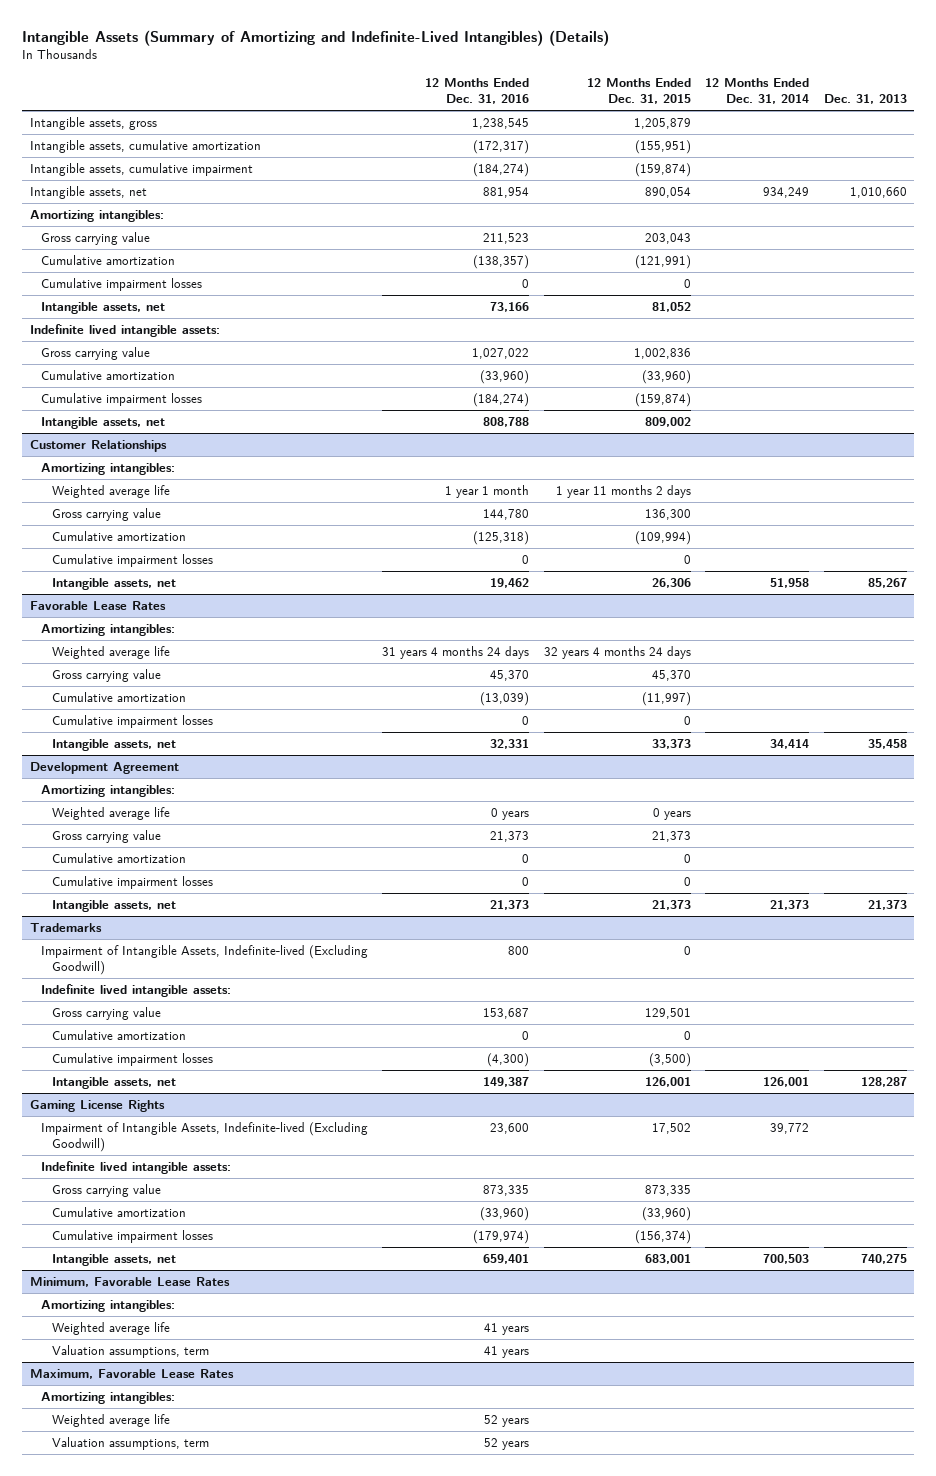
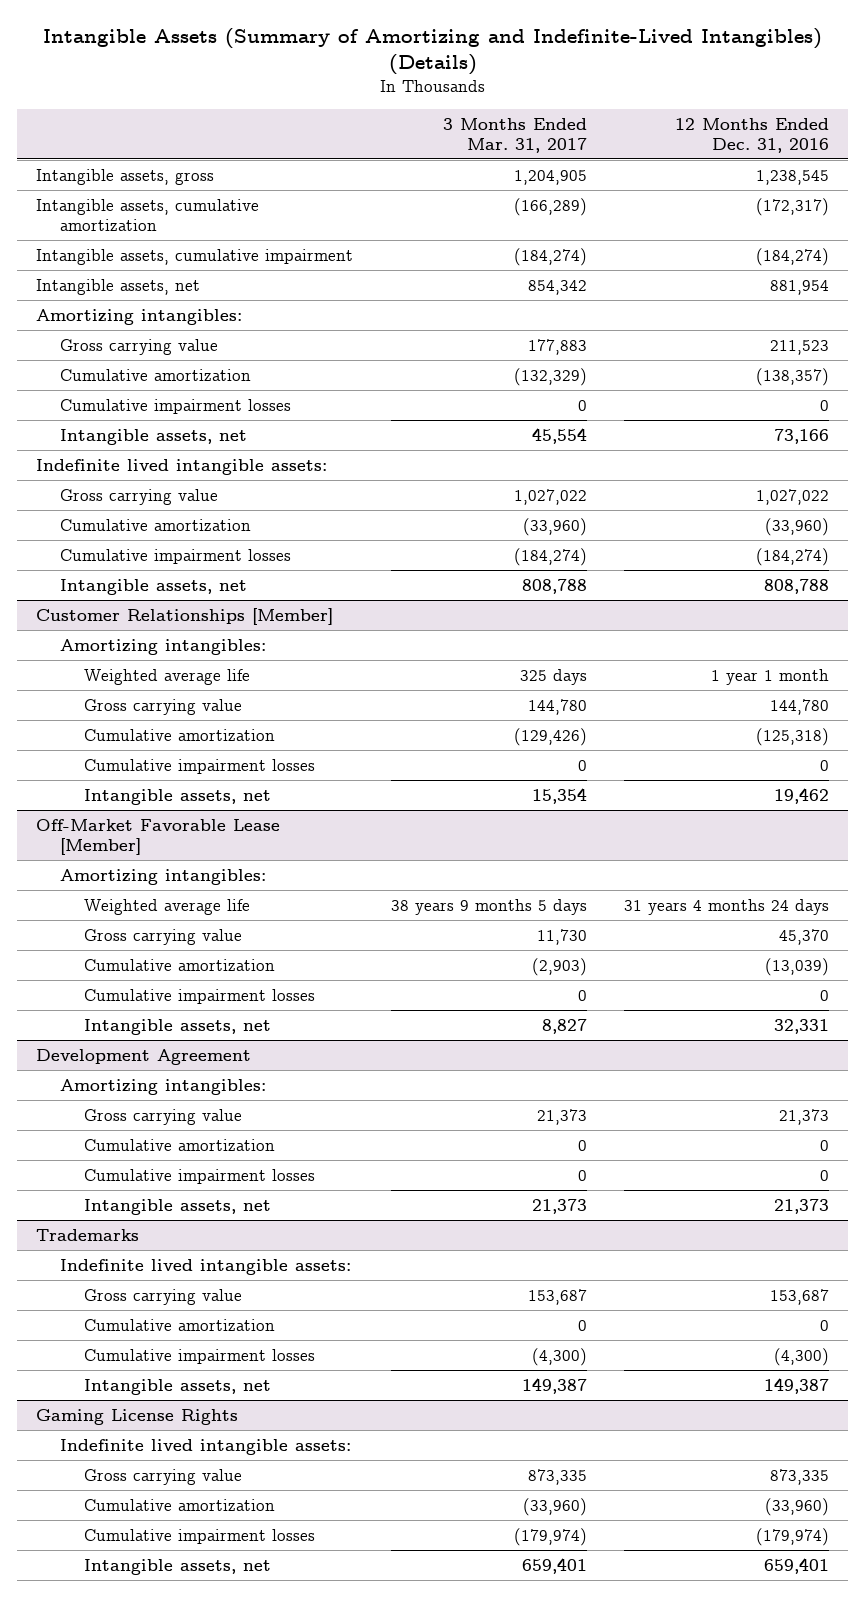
[586,78,691,104] 12 Months Ended Dec. 31, 2015 -> none
[705,78,810,104] 12 Months Ended Dec. 31, 2014 -> none
[823,93,907,104] Dec. 31, 2013 -> none
none -> [442,118,587,153] 3 Months Ended Mar. 31, 2017
[29,439,167,452] Customer Relationships -> [35,607,333,625] Customer Relationships [Member]
[29,600,166,610] Favorable Lease Rates -> [35,818,280,855] Off-Market Favorable Lease [Member]
[52,806,171,820] Weighted average life -> none
[40,944,368,975] Impairment of Intangible Assets, Indefinite-lived (Excluding Goodwill) -> none
[40,1121,368,1152] Impairment of Intangible Assets, Indefinite-lived (Excluding Goodwill) -> none
[29,1276,230,1287] Minimum, Favorable Lease Rates -> none
[40,1299,175,1312] Amortizing intangibles: -> none
[52,1321,171,1335] Weighted average life -> none
[52,1344,210,1358] Valuation assumptions, term -> none
[29,1368,234,1379] Maximum, Favorable Lease Rates -> none
[40,1391,175,1404] Amortizing intangibles: -> none
[52,1413,171,1427] Weighted average life -> none
[52,1436,210,1450] Valuation assumptions, term -> none

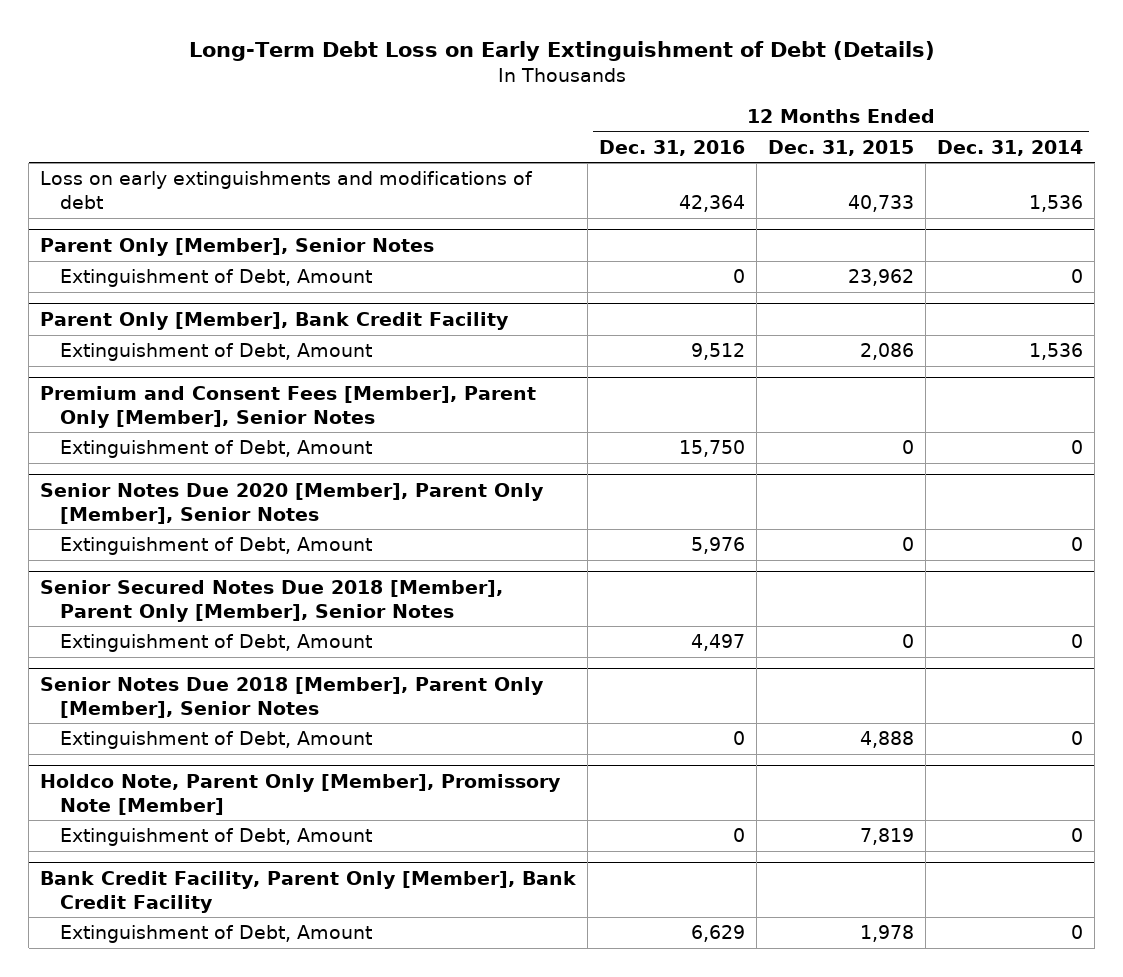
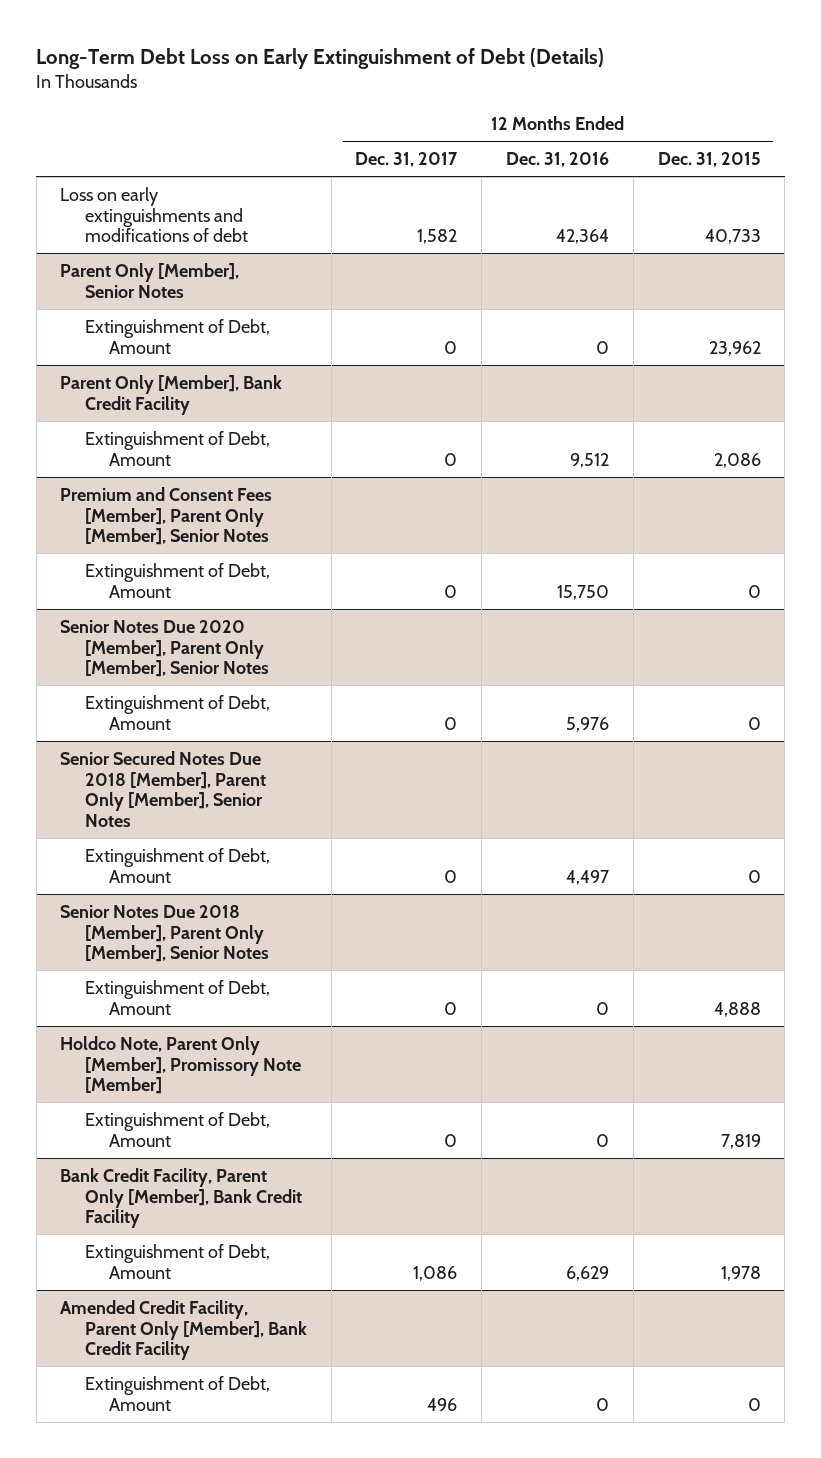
[937,139,1084,156] Dec. 31, 2014 -> none
none -> [355,151,459,167] Dec. 31, 2017
none -> [60,1299,307,1361] Amended Credit Facility, Parent Only [Member], Bank Credit Facility
none -> [84,1375,270,1411] Extinguishment of Debt, Amount

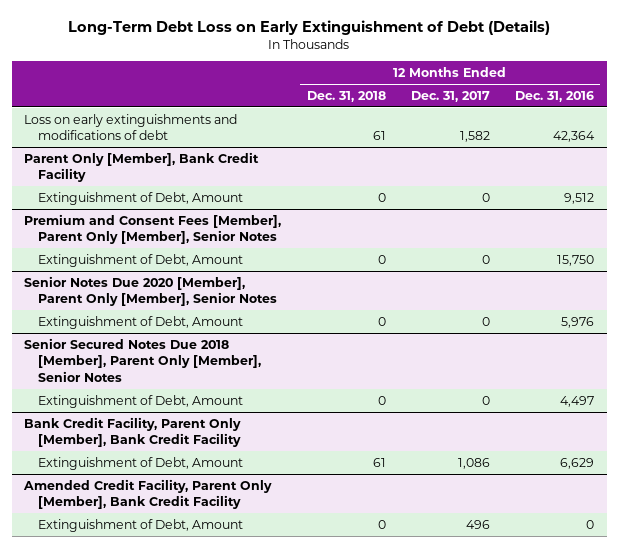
[657,151,761,167] Dec. 31, 2015 -> none
none -> [306,90,386,102] Dec. 31, 2018
[60,262,240,298] Parent Only [Member], Senior Notes -> none
[84,318,270,354] Extinguishment of Debt, Amount -> none
[60,904,269,963] Senior Notes Due 2018 [Member], Parent Only [Member], Senior Notes -> none
[84,979,270,1015] Extinguishment of Debt, Amount -> none
[60,1035,301,1095] Holdco Note, Parent Only [Member], Promissory Note [Member] -> none
[84,1111,270,1147] Extinguishment of Debt, Amount -> none

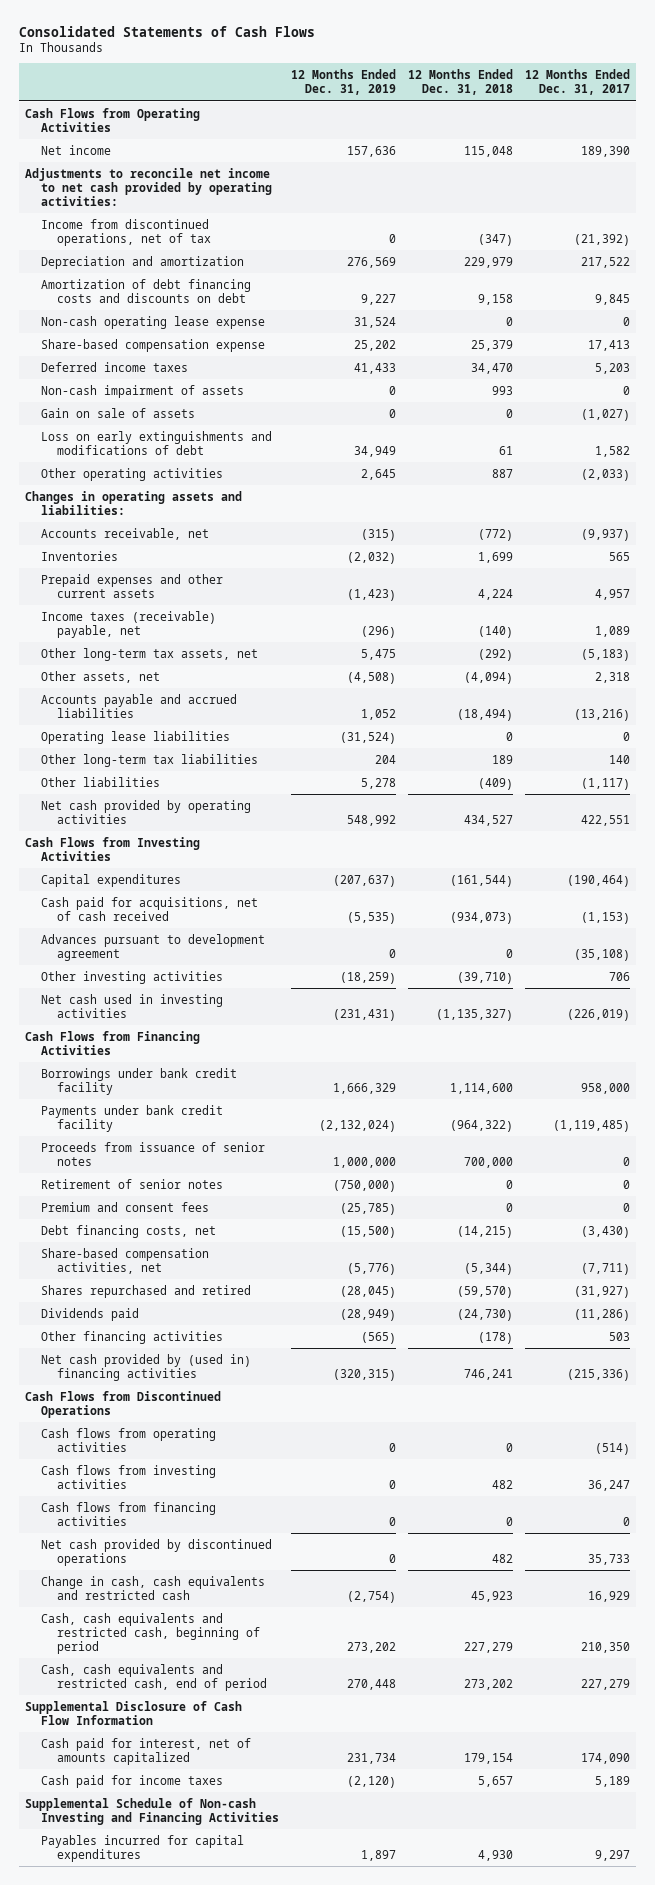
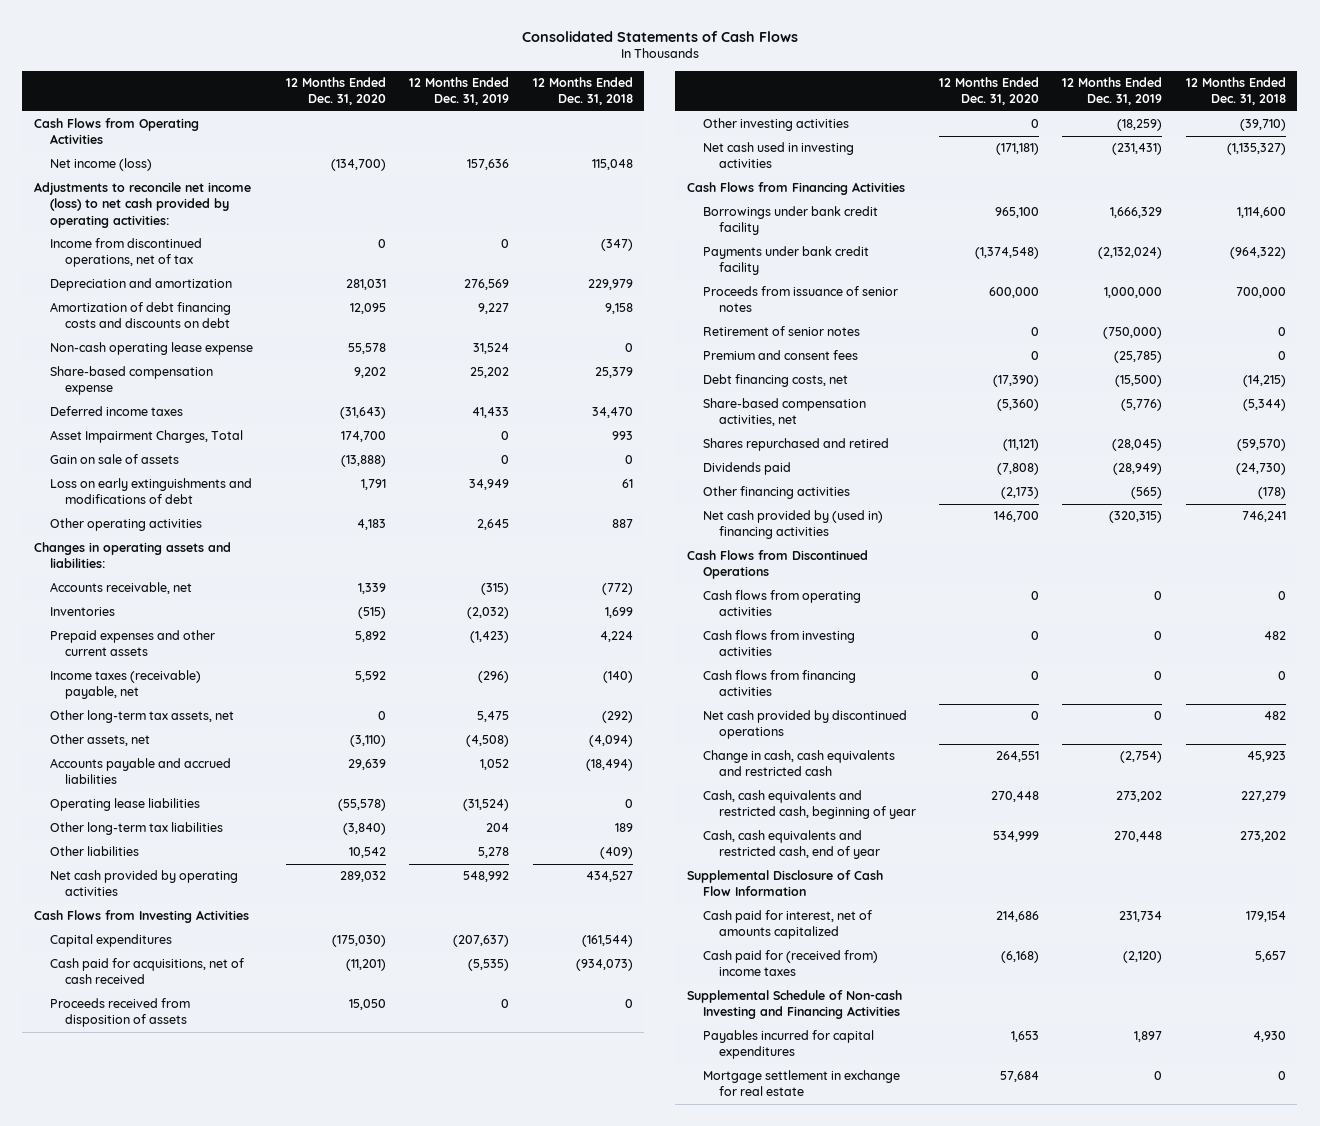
[524,69,630,96] 12 Months Ended Dec. 31, 2017 -> none
none -> [285,77,386,106] 12 Months Ended Dec. 31, 2020
[40,144,111,155] Net income -> [49,158,152,172] Net income (loss)
[24,167,272,207] Adjustments to reconcile net income to net cash provided by operating activities: -> [33,182,251,228] Adjustments to reconcile net income (loss) to net cash provided by operating activities:
[40,384,244,398] Non-cash impairment of assets -> [49,430,243,444] Asset Impairment Charges, Total
[40,933,265,961] Advances pursuant to development agreement -> none
none -> [49,998,190,1028] Proceeds received from disposition of assets
[40,1612,260,1655] Cash, cash equivalents and restricted cash, beginning of period -> [702,790,916,820] Cash, cash equivalents and restricted cash, beginning of year
[40,1663,267,1691] Cash, cash equivalents and restricted cash, end of period -> [702,830,880,860] Cash, cash equivalents and restricted cash, end of year
[40,1774,223,1788] Cash paid for income taxes -> [702,950,878,977] Cash paid for (received from) income taxes
none -> [702,1070,900,1097] Mortgage settlement in exchange for real estate

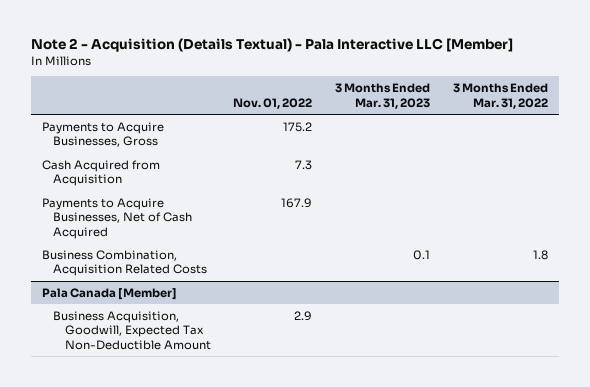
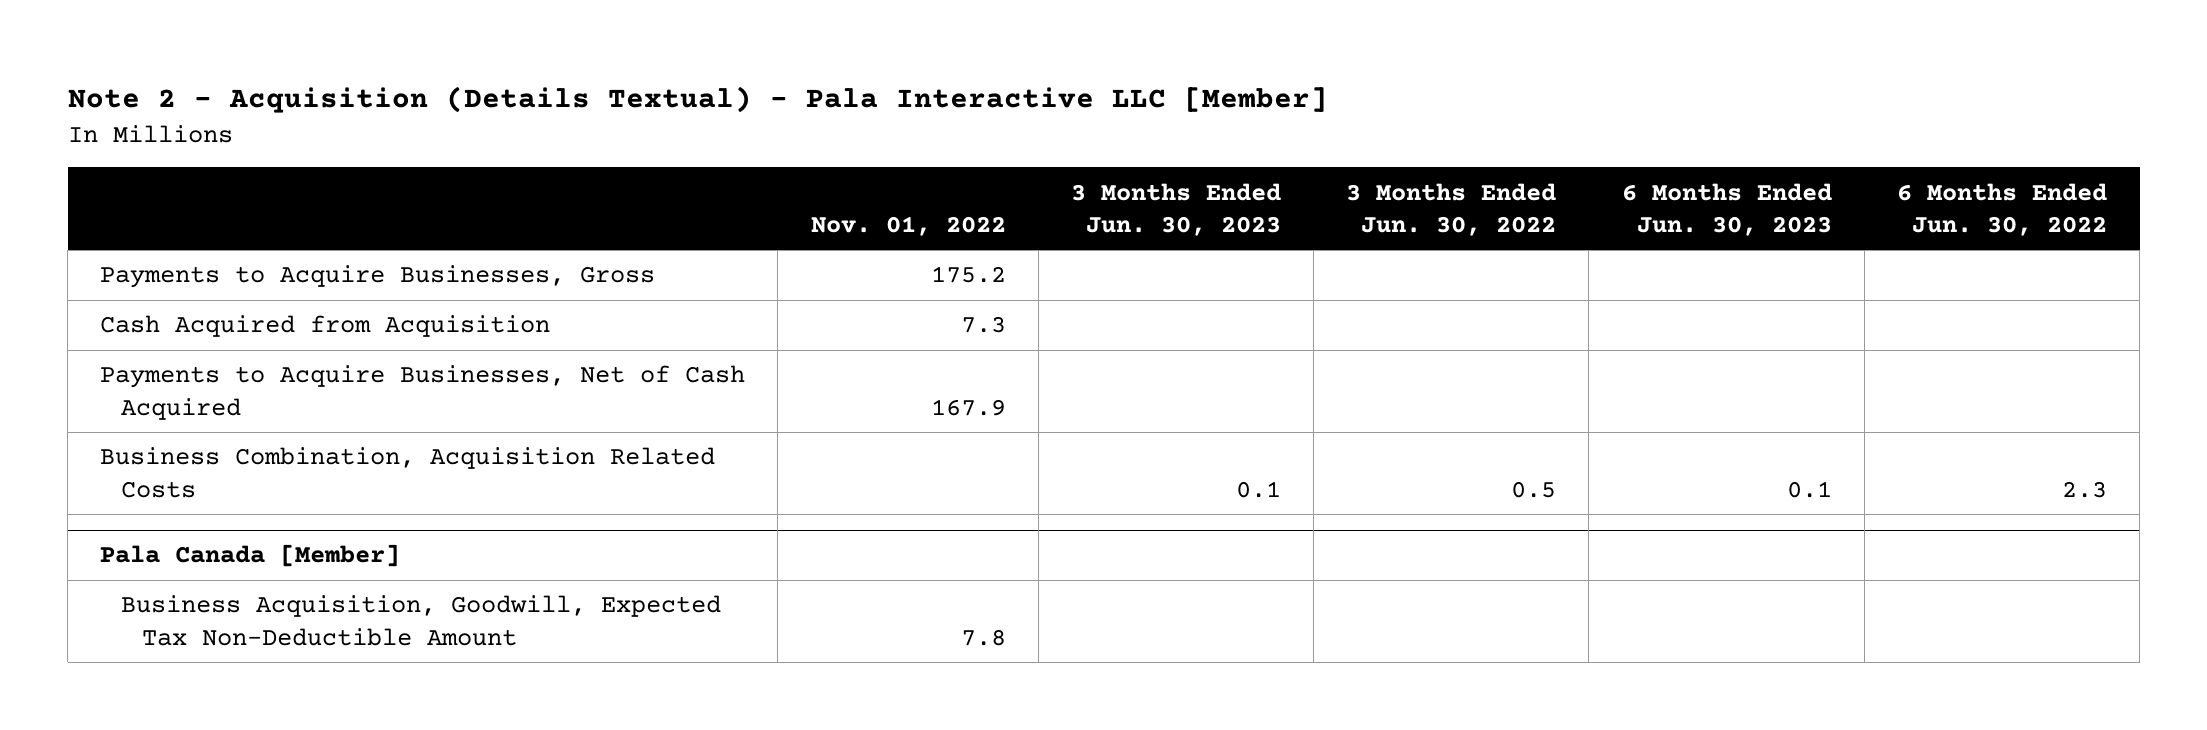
[335,83,431,109] 3 Months Ended Mar. 31, 2023 -> none
[453,83,549,109] 3 Months Ended Mar. 31, 2022 -> none
none -> [1070,182,1281,236] 3 Months Ended Jun. 30, 2023
none -> [1346,182,1557,236] 3 Months Ended Jun. 30, 2022
none -> [1621,182,1832,236] 6 Months Ended Jun. 30, 2023
none -> [1896,182,2107,236] 6 Months Ended Jun. 30, 2022
[294,310,313,321] 2.9 -> [960,628,1006,646] 7.8

